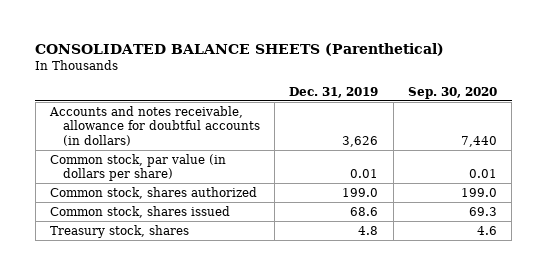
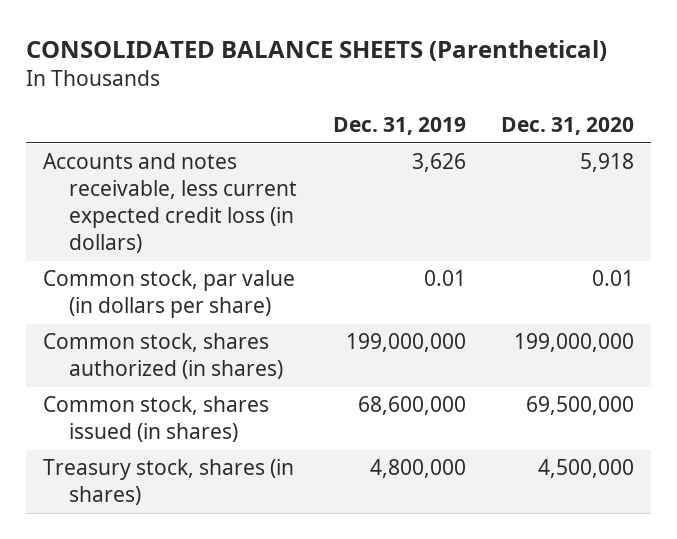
[408,86,498,99] Sep. 30, 2020 -> none
none -> [500,117,634,136] Dec. 31, 2020
[49,105,260,146] Accounts and notes receivable, allowance for doubtful accounts (in dollars) -> [43,153,298,254] Accounts and notes receivable, less current expected credit loss (in dollars)
[50,186,258,199] Common stock, shares authorized -> [43,333,284,380] Common stock, shares authorized (in shares)
[342,187,379,197] 199.0 -> [345,333,466,353] 199,000,000
[50,205,231,218] Common stock, shares issued -> [43,396,270,443] Common stock, shares issued (in shares)
[350,206,379,216] 68.6 -> [357,396,466,416] 68,600,000
[50,224,190,238] Treasury stock, shares -> [43,459,295,506] Treasury stock, shares (in shares)
[358,225,379,235] 4.8 -> [369,459,466,479] 4,800,000

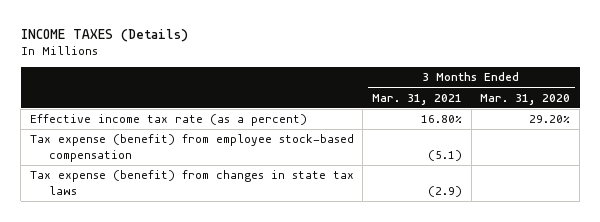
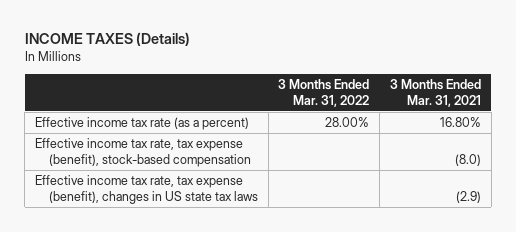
[480,93,571,105] Mar. 31, 2020 -> none
none -> [278,78,370,107] 3 Months Ended Mar. 31, 2022
[29,134,354,162] Tax expense (benefit) from employee stock-based compensation -> [35,137,251,167] Effective income tax rate, tax expense (benefit), stock-based compensation
[428,149,463,161] (5.1) -> [454,153,481,166] (8.0)
[29,170,354,195] Tax expense (benefit) from changes in state tax laws -> [35,174,258,204] Effective income tax rate, tax expense (benefit), changes in US state tax laws

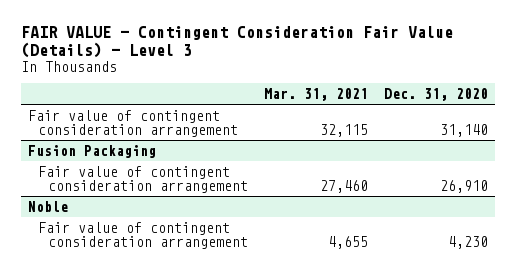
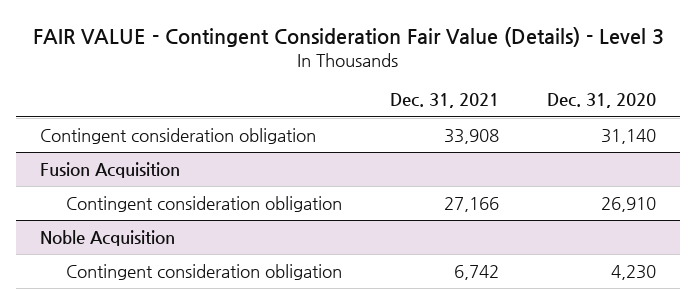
[263,87,368,101] Mar. 31, 2021 -> none
none -> [389,93,499,109] Dec. 31, 2021
[28,144,157,158] Fusion Packaging -> none
[28,109,239,138] Fair value of contingent consideration arrangement -> [40,127,317,144] Contingent consideration obligation
none -> [40,161,181,178] Fusion Acquisition
[38,165,249,194] Fair value of contingent consideration arrangement -> [65,195,342,212] Contingent consideration obligation
[28,200,69,212] Noble -> [40,229,176,246] Noble Acquisition
[38,221,249,250] Fair value of contingent consideration arrangement -> [65,263,342,280] Contingent consideration obligation

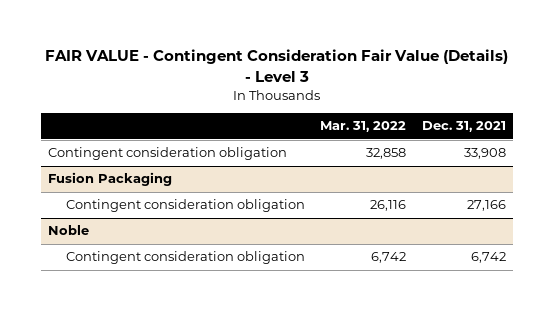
[546,93,656,109] Dec. 31, 2020 -> none
none -> [320,121,407,133] Mar. 31, 2022
[40,161,181,178] Fusion Acquisition -> none
none -> [48,172,173,187] Fusion Packaging
[40,229,176,246] Noble Acquisition -> [48,225,90,236] Noble

